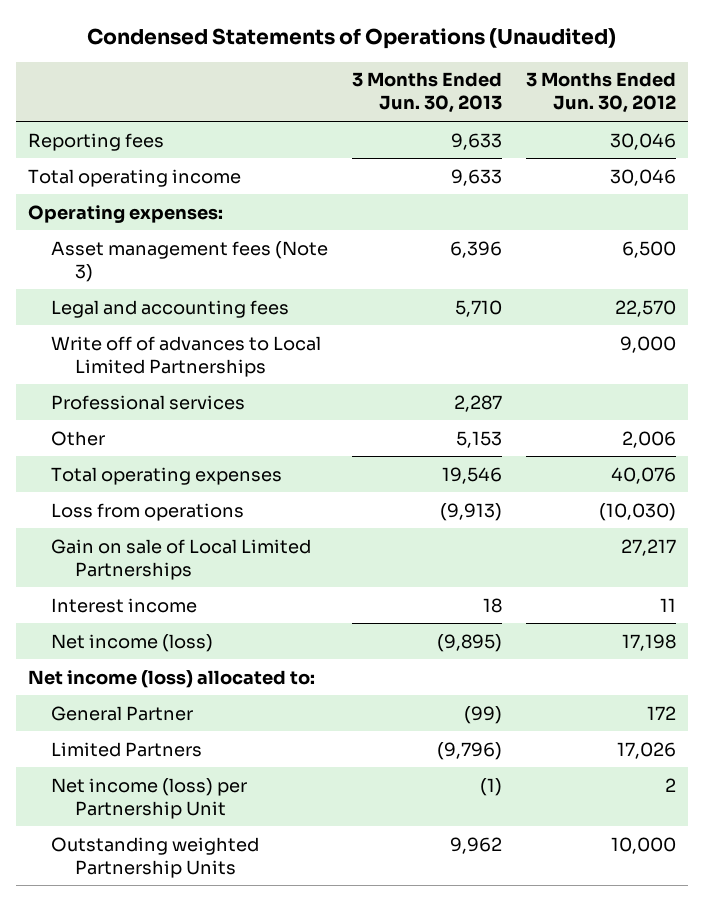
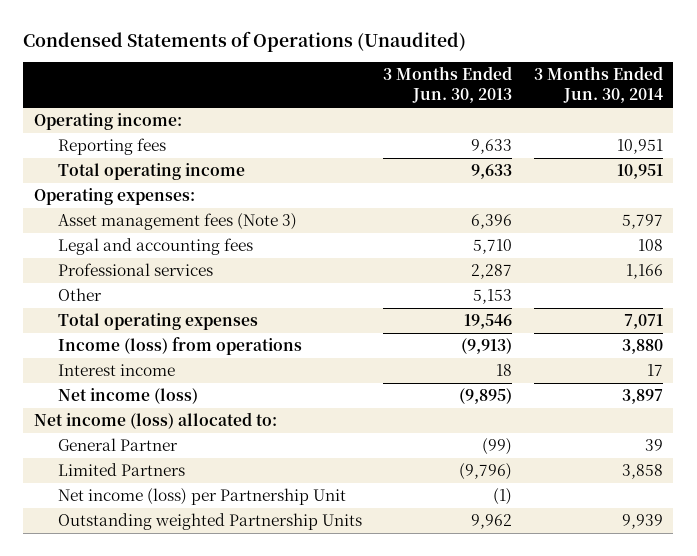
[525,72,676,114] 3 Months Ended Jun. 30, 2012 -> none
none -> [533,66,663,104] 3 Months Ended Jun. 30, 2014
none -> [34,113,183,131] Operating income:
[51,335,322,377] Write off of advances to Local Limited Partnerships -> none
[51,538,312,580] Gain on sale of Local Limited Partnerships -> none
[51,502,245,521] Loss from operations -> [57,337,302,356] Income (loss) from operations

